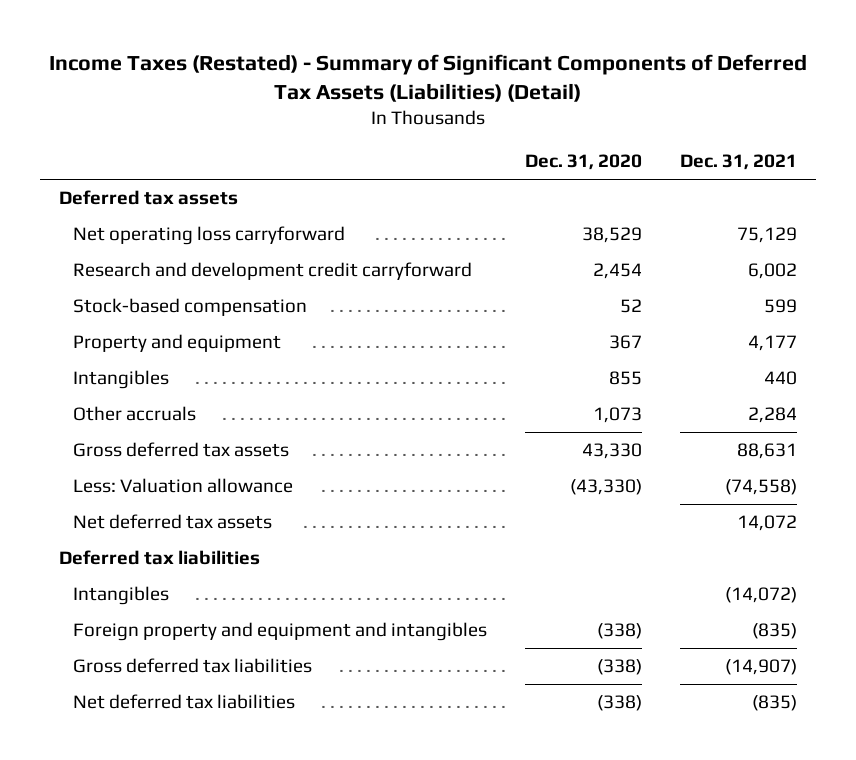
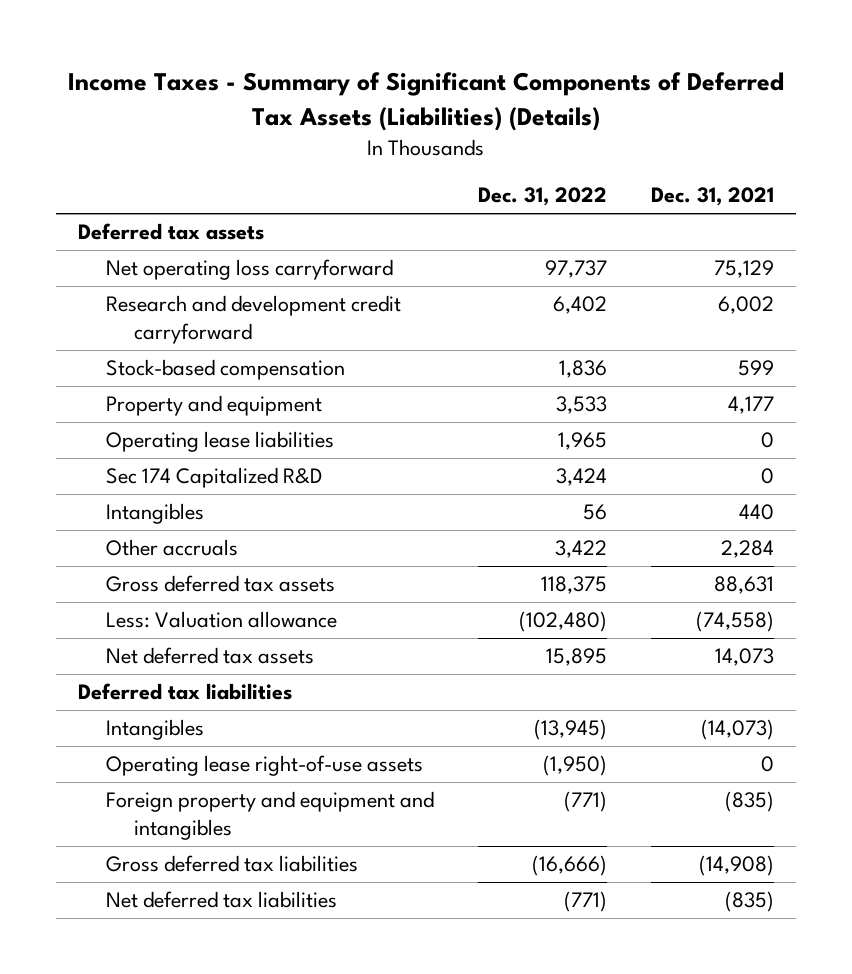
[48,53,807,102] Income Taxes (Restated) - Summary of Significant Components of Deferred Tax Assets (Liabilities) (Detail) -> [68,72,785,131] Income Taxes - Summary of Significant Components of Deferred Tax Assets (Liabilities) (Details)
[524,154,642,171] Dec. 31, 2020 -> none
none -> [478,187,608,207] Dec. 31, 2022
none -> [106,431,335,453] Operating lease liabilities
none -> [106,467,323,489] Sec 174 Capitalized R&D
[736,515,797,532] 14,072 -> [715,648,775,667] 14,073
[724,587,797,604] (14,072) -> [701,719,775,741] (14,073)
none -> [106,755,424,777] Operating lease right-of-use assets
[724,659,797,676] (14,907) -> [699,855,775,877] (14,908)

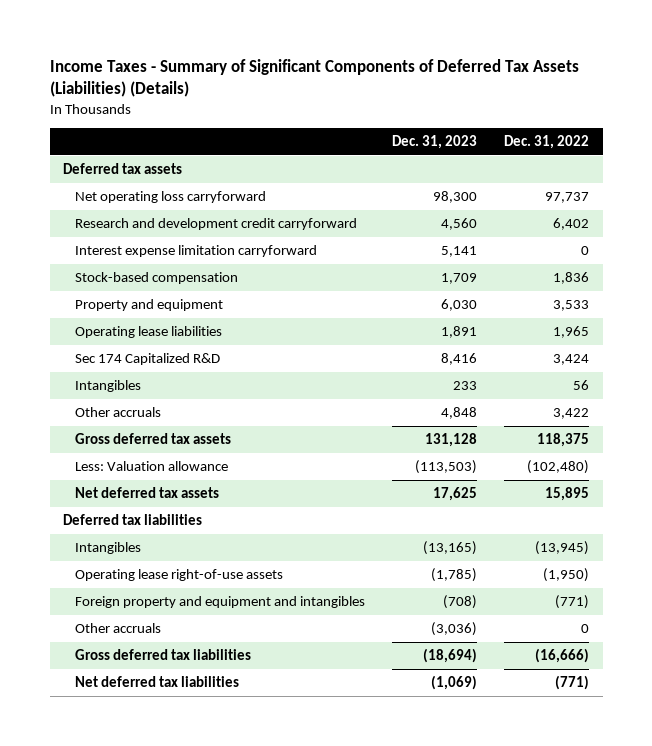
[651,187,775,207] Dec. 31, 2021 -> none
none -> [392,134,478,149] Dec. 31, 2023
none -> [75,245,318,258] Interest expense limitation carryforward
none -> [75,623,162,634] Other accruals

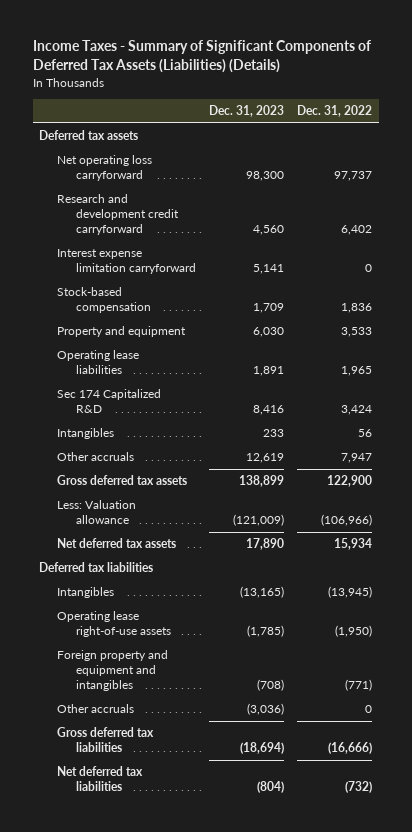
[441,407,478,420] 4,848 -> [246,453,285,464] 12,619
[553,408,590,420] 3,422 -> [341,453,373,464] 7,947
[425,433,478,448] 131,128 -> [239,475,285,488] 138,899
[537,433,590,448] 118,375 -> [327,475,373,488] 122,900
[415,460,478,475] (113,503) -> [233,514,285,527] (121,009)
[527,460,590,475] (102,480) -> [321,514,373,527] (106,966)
[433,487,478,502] 17,625 -> [246,538,285,551] 17,890
[545,487,590,502] 15,895 -> [334,538,373,551] 15,934
[431,675,478,691] (1,069) -> [257,781,285,794] (804)
[555,675,590,691] (771) -> [345,781,373,794] (732)

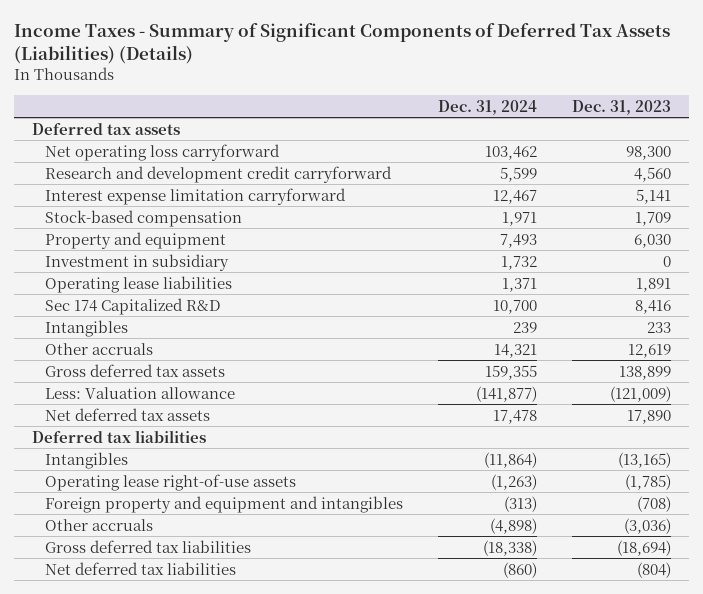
[297,105,373,118] Dec. 31, 2022 -> none
none -> [438,99,538,115] Dec. 31, 2024
none -> [44,253,229,271] Investment in subsidiary

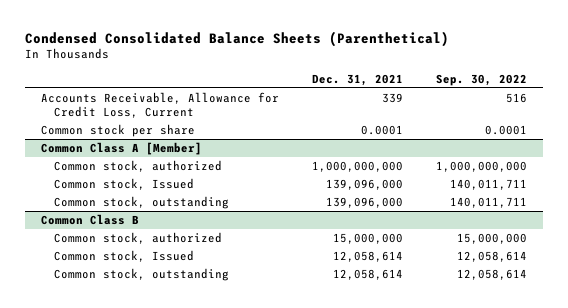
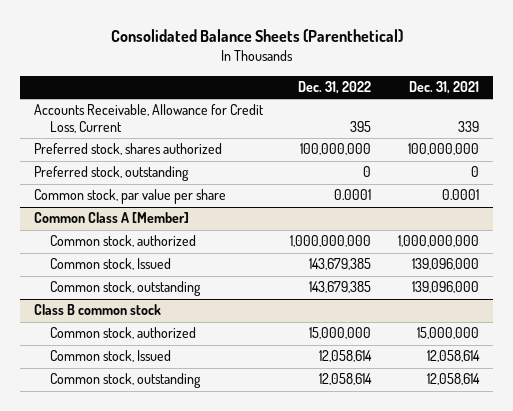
[24,30,449,47] Condensed Consolidated Balance Sheets (Parenthetical) -> [110,29,403,43] Consolidated Balance Sheets (Parenthetical)
[435,73,527,86] Sep. 30, 2022 -> none
none -> [298,80,372,94] Dec. 31, 2022
none -> [34,143,223,156] Preferred stock, shares authorized
none -> [34,166,190,182] Preferred stock, outstanding
[41,124,196,138] Common stock per share -> [34,189,227,205] Common stock, par value per share
[41,214,140,226] Common Class B -> [34,304,162,316] Class B common stock

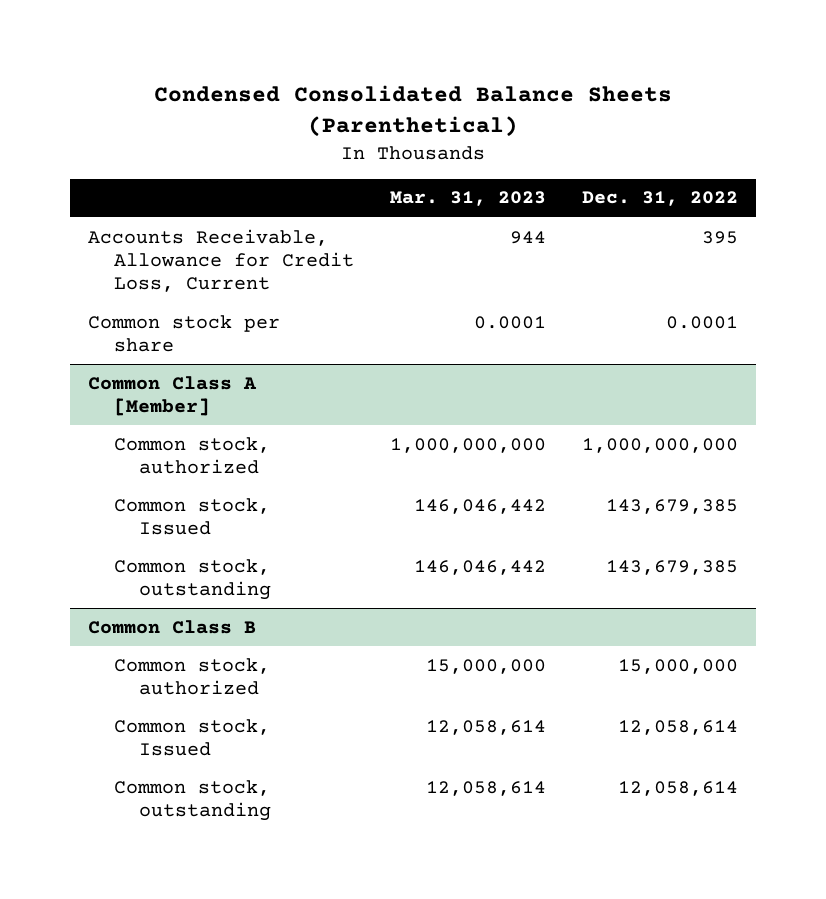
[110,29,403,43] Consolidated Balance Sheets (Parenthetical) -> [153,84,672,137] Condensed Consolidated Balance Sheets (Parenthetical)
[409,80,480,94] Dec. 31, 2021 -> none
none -> [389,191,546,207] Mar. 31, 2023
[34,143,223,156] Preferred stock, shares authorized -> none
[34,166,190,182] Preferred stock, outstanding -> none
[34,189,227,205] Common stock, par value per share -> [87,314,280,353] Common stock per share
[34,304,162,316] Class B common stock -> [87,619,256,634] Common Class B

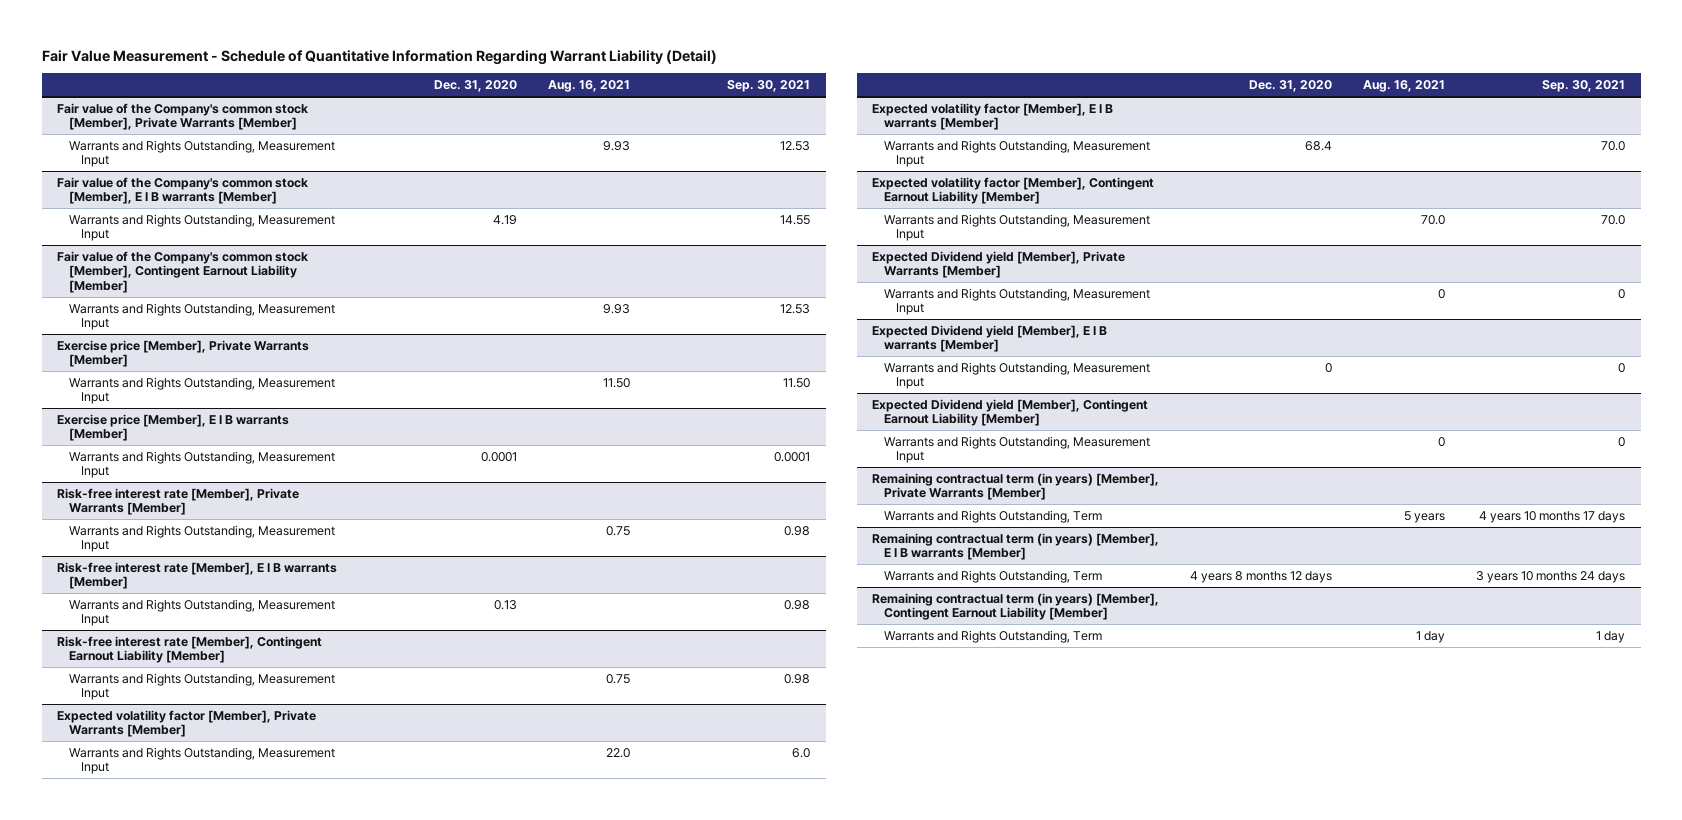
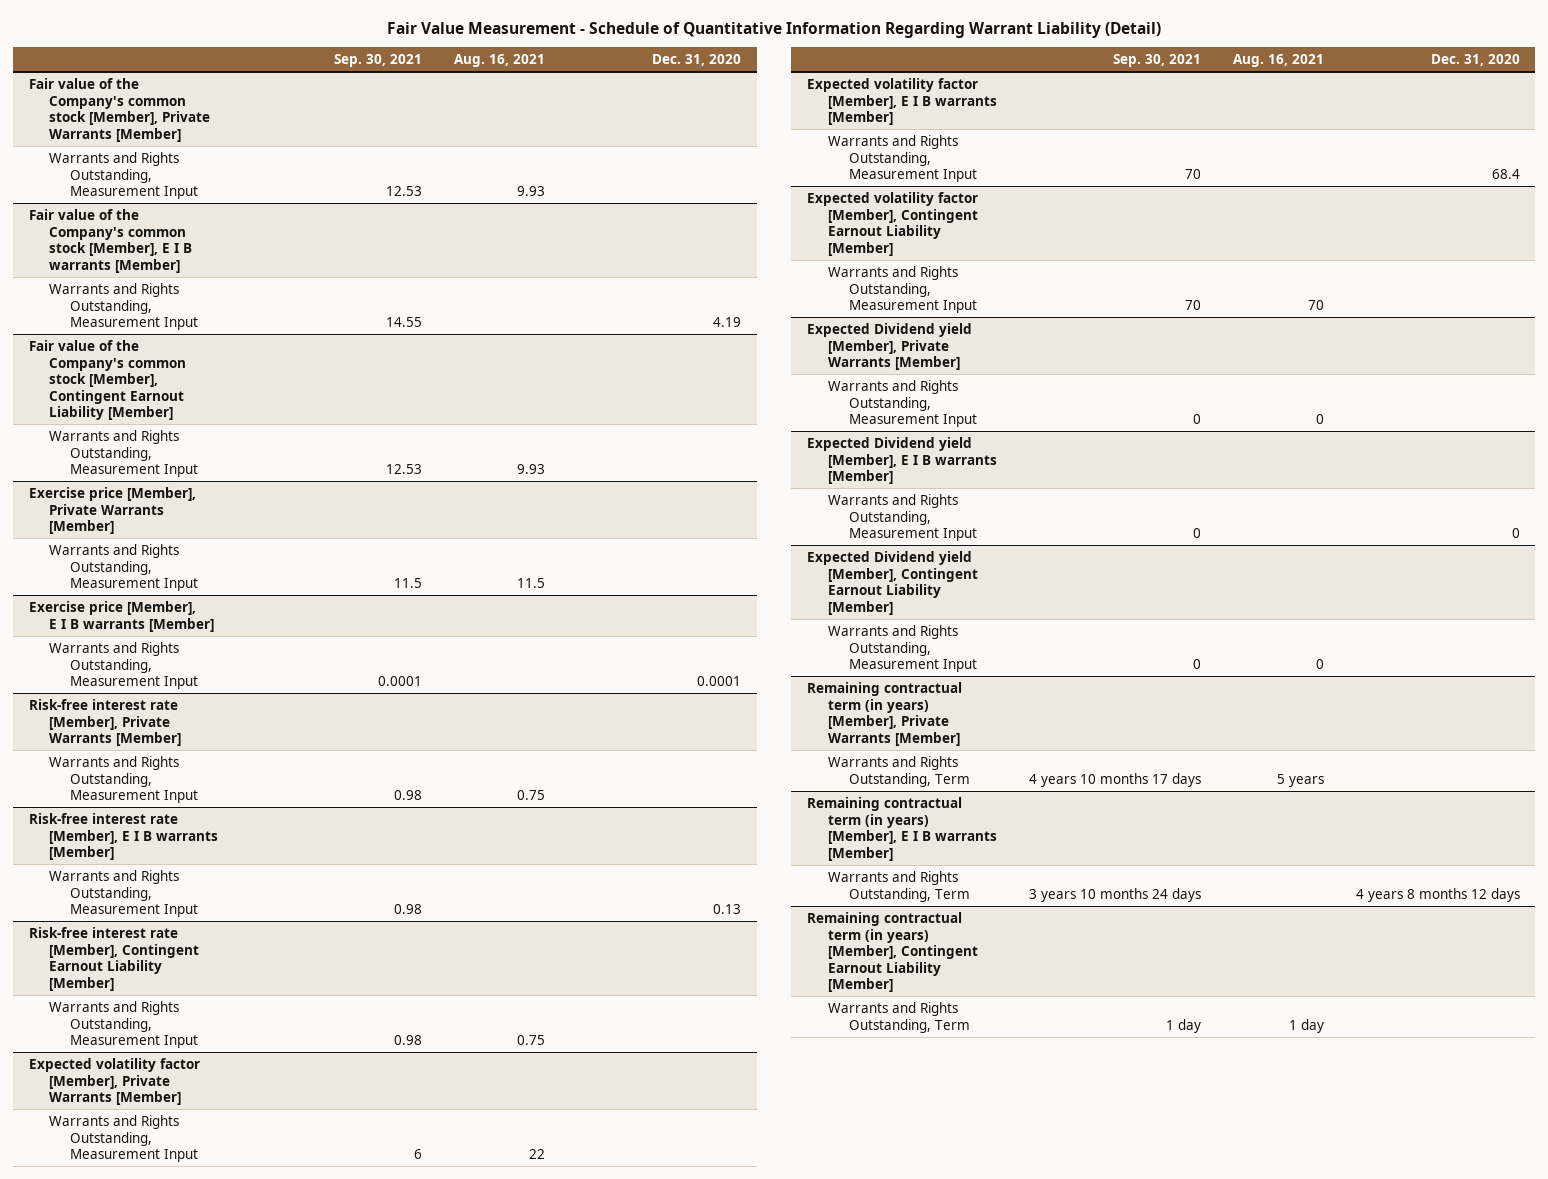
[603,377,631,388] 11.50 -> [517,578,546,589] 11.5
[783,377,811,388] 11.50 -> [394,578,423,589] 11.5
[606,747,631,758] 22.0 -> [529,1149,546,1160] 22
[792,747,811,758] 6.0 -> [414,1149,423,1160] 6
[1601,140,1626,151] 70.0 -> [1184,169,1201,180] 70
[1421,214,1446,225] 70.0 -> [1307,300,1324,311] 70
[1601,214,1626,225] 70.0 -> [1184,300,1201,311] 70

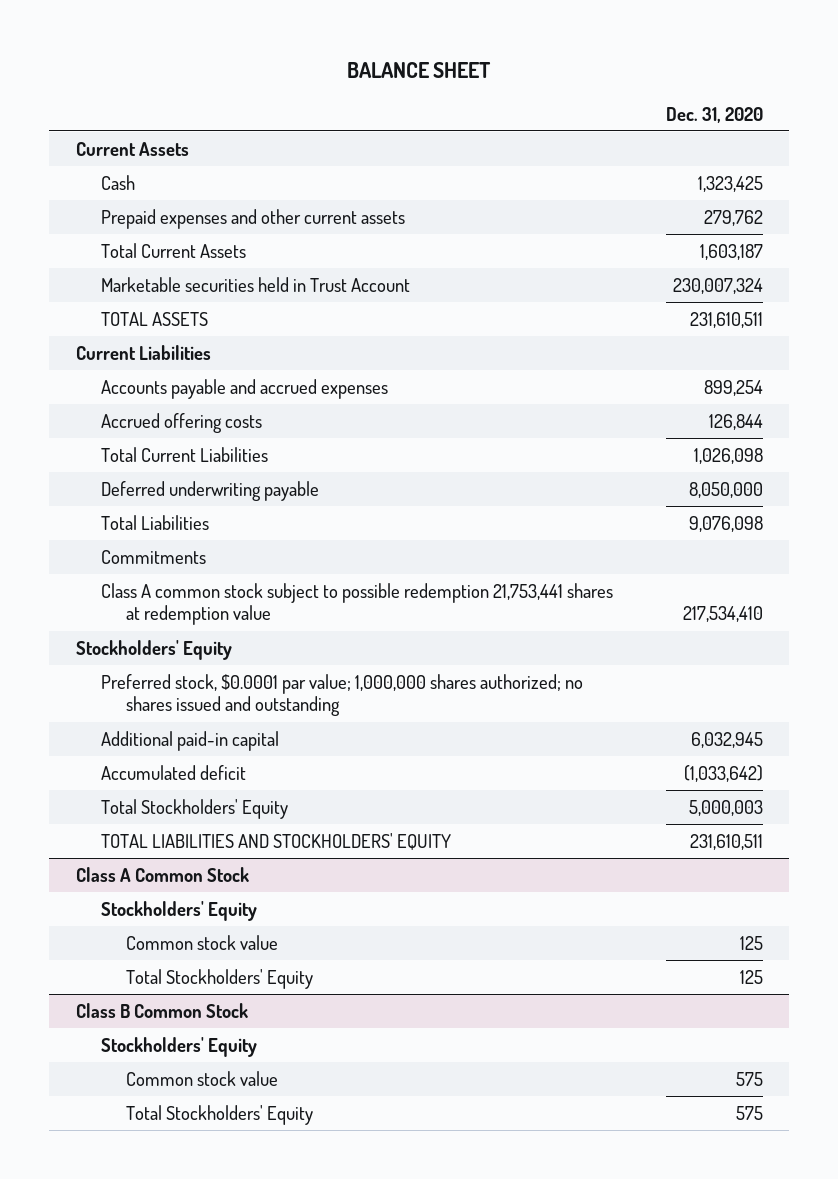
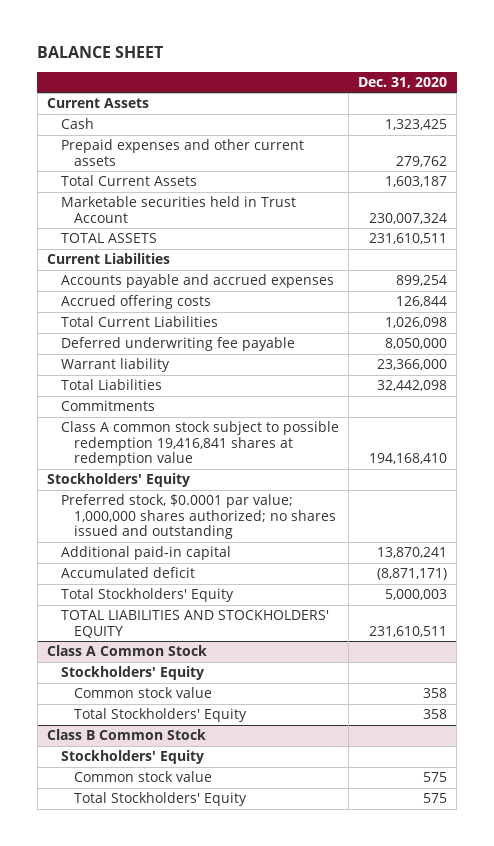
[100,480,319,501] Deferred underwriting payable -> [60,337,295,352] Deferred underwriting fee payable
none -> [60,358,170,373] Warrant liability
[688,515,763,532] 9,076,098 -> [377,380,448,392] 32,442,098
[100,582,613,626] Class A common stock subject to possible redemption 21,753,441 shares at redemption value -> [60,421,339,467] Class A common stock subject to possible redemption 19,416,841 shares at redemption value
[682,606,763,623] 217,534,410 -> [369,453,448,465] 194,168,410
[690,731,763,748] 6,032,945 -> [377,547,448,559] 13,870,241
[683,764,763,782] (1,033,642) -> [377,568,448,581] (8,871,171)
[739,935,763,950] 125 -> [423,688,448,699] 358
[739,969,763,984] 125 -> [423,709,448,720] 358

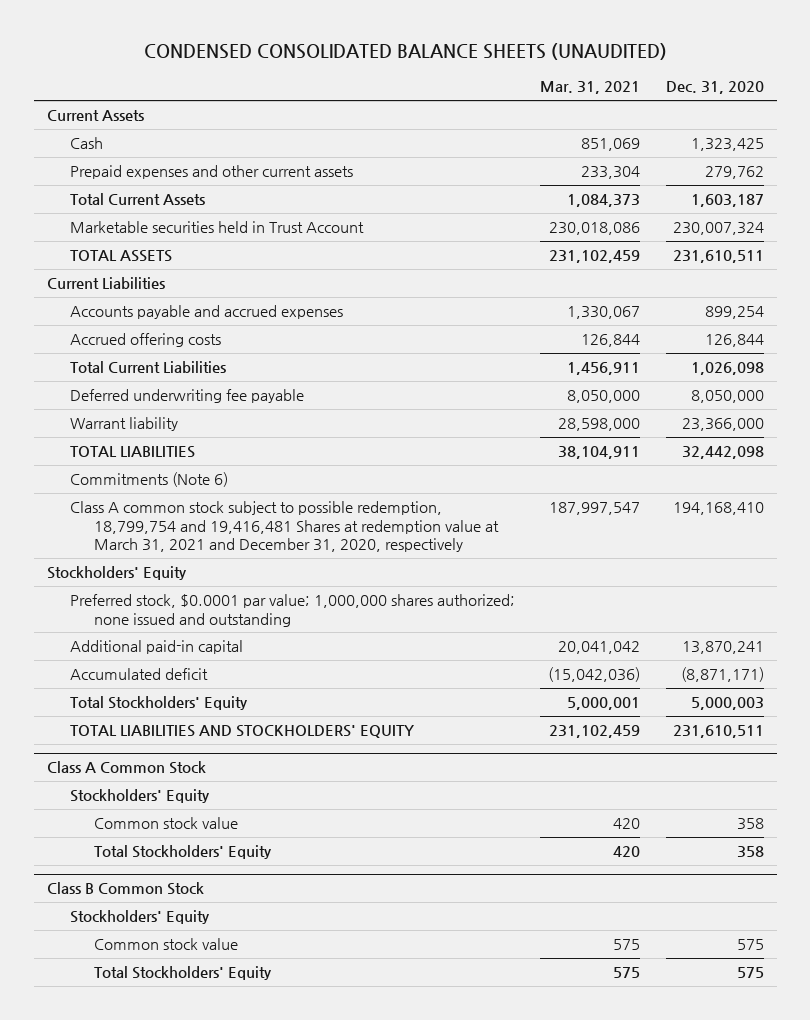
[37,46,164,59] BALANCE SHEET -> [144,43,668,61] CONDENSED CONSOLIDATED BALANCE SHEETS (UNAUDITED)
none -> [540,81,641,95] Mar. 31, 2021
[60,379,162,391] Total Liabilities -> [70,446,196,459] TOTAL LIABILITIES
[60,400,155,412] Commitments -> [70,472,229,488] Commitments (Note 6)
[60,421,339,467] Class A common stock subject to possible redemption 19,416,841 shares at redemption value -> [70,501,499,553] Class A common stock subject to possible redemption, 18,799,754 and 19,416,481 Shares at redemption value at March 31, 2021 and December 31, 2020, respectively
[60,494,337,540] Preferred stock, $0.0001 par value; 1,000,000 shares authorized; no shares issued and outstanding -> [70,594,516,627] Preferred stock, $0.0001 par value; 1,000,000 shares authorized; none issued and outstanding

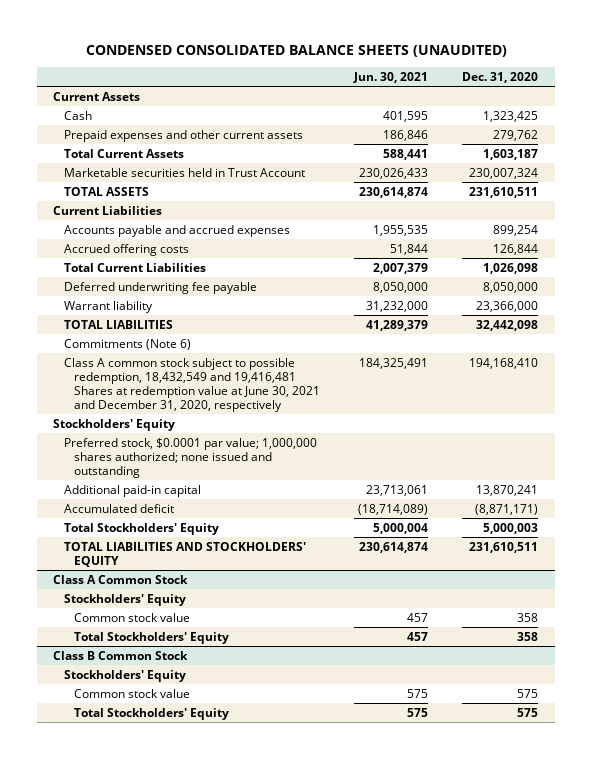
[540,81,641,95] Mar. 31, 2021 -> none
none -> [353,71,429,83] Jun. 30, 2021
[70,501,499,553] Class A common stock subject to possible redemption, 18,799,754 and 19,416,481 Shares at redemption value at March 31, 2021 and December 31, 2020, respectively -> [63,357,321,412] Class A common stock subject to possible redemption, 18,432,549 and 19,416,481 Shares at redemption value at June 30, 2021 and December 31, 2020, respectively

